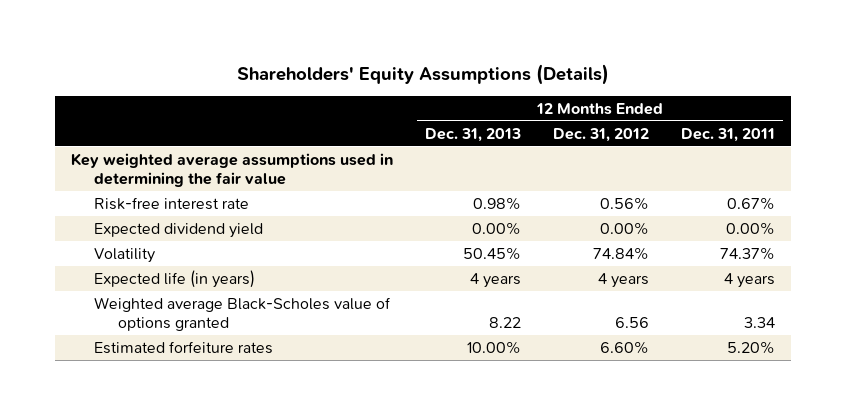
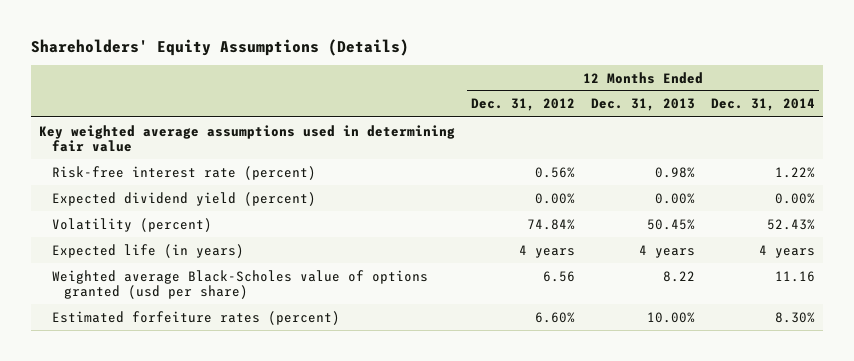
[681,127,776,142] Dec. 31, 2011 -> none
none -> [710,98,815,112] Dec. 31, 2014
[70,152,393,187] Key weighted average assumptions used in determining the fair value -> [39,124,456,153] Key weighted average assumptions used in determining fair value
[94,196,250,210] Risk-free interest rate -> [51,165,316,180] Risk-free interest rate (percent)
[94,222,264,238] Expected dividend yield -> [51,191,316,206] Expected dividend yield (percent)
[94,247,156,263] Volatility -> [51,217,212,232] Volatility (percent)
[94,296,392,331] Weighted average Black-Scholes value of options granted -> [51,269,428,300] Weighted average Black-Scholes value of options granted (usd per share)
[94,340,274,354] Estimated forfeiture rates -> [51,310,340,325] Estimated forfeiture rates (percent)

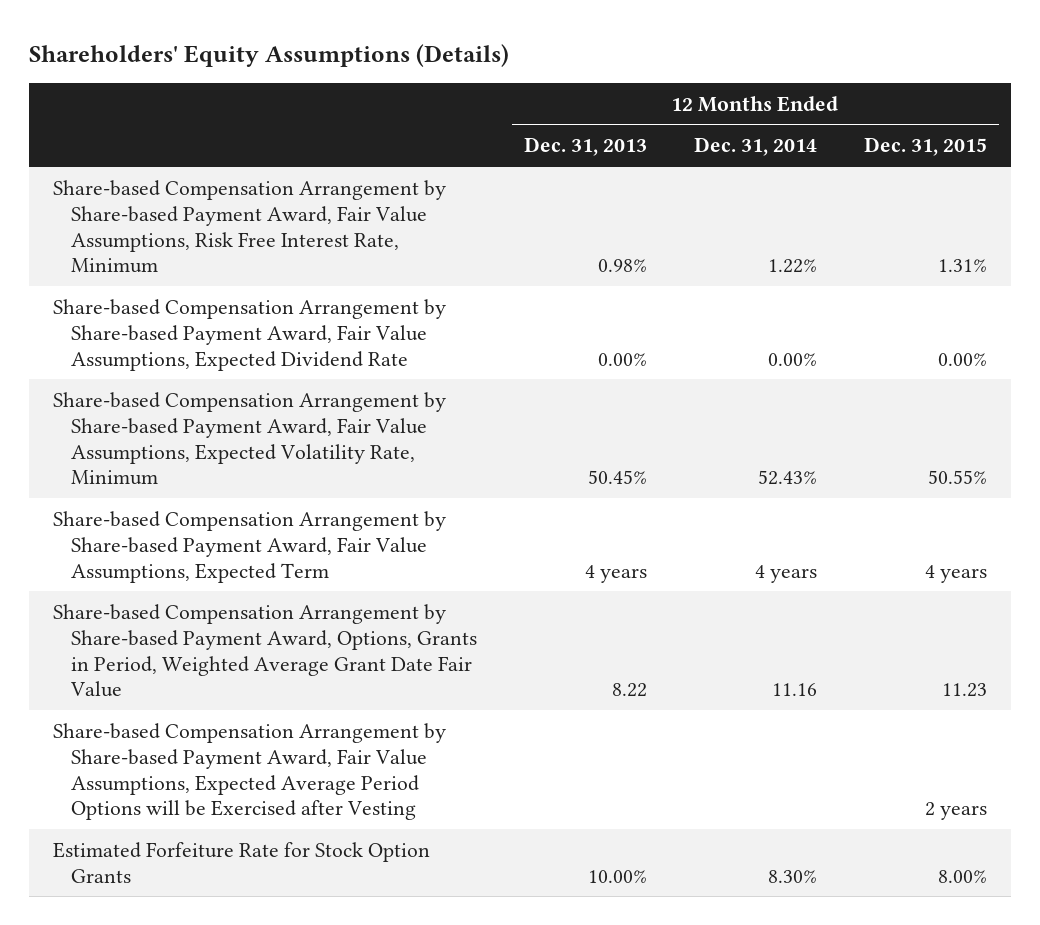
[471,98,576,112] Dec. 31, 2012 -> none
none -> [864,137,988,157] Dec. 31, 2015
[39,124,456,153] Key weighted average assumptions used in determining fair value -> none
[51,165,316,180] Risk-free interest rate (percent) -> [52,179,446,274] Share-based Compensation Arrangement by Share-based Payment Award, Fair Value Assumptions, Risk Free Interest Rate, Minimum
[51,191,316,206] Expected dividend yield (percent) -> [52,298,446,371] Share-based Compensation Arrangement by Share-based Payment Award, Fair Value Assumptions, Expected Dividend Rate
[51,217,212,232] Volatility (percent) -> [52,391,446,486] Share-based Compensation Arrangement by Share-based Payment Award, Fair Value Assumptions, Expected Volatility Rate, Minimum
[51,243,244,258] Expected life (in years) -> [52,510,446,583] Share-based Compensation Arrangement by Share-based Payment Award, Fair Value Assumptions, Expected Term
[51,269,428,300] Weighted average Black-Scholes value of options granted (usd per share) -> [52,603,477,698] Share-based Compensation Arrangement by Share-based Payment Award, Options, Grants in Period, Weighted Average Grant Date Fair Value
none -> [52,722,446,821] Share-based Compensation Arrangement by Share-based Payment Award, Fair Value Assumptions, Expected Average Period Options will be Exercised after Vesting
[51,310,340,325] Estimated forfeiture rates (percent) -> [52,841,430,883] Estimated Forfeiture Rate for Stock Option Grants

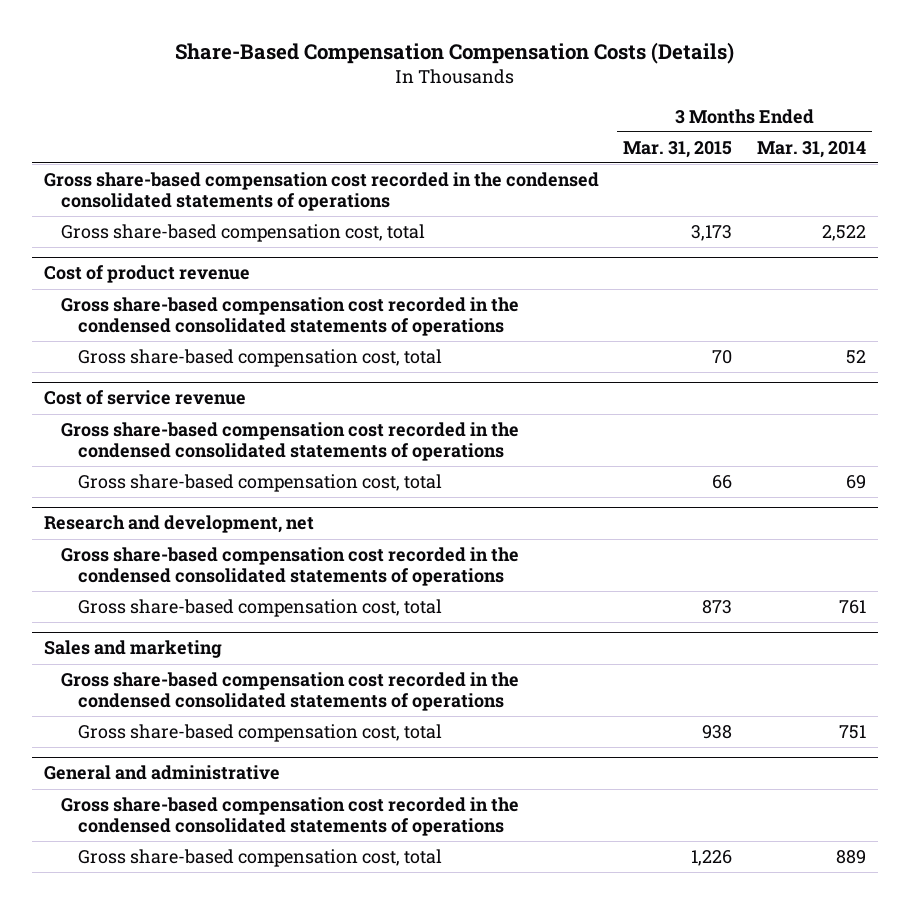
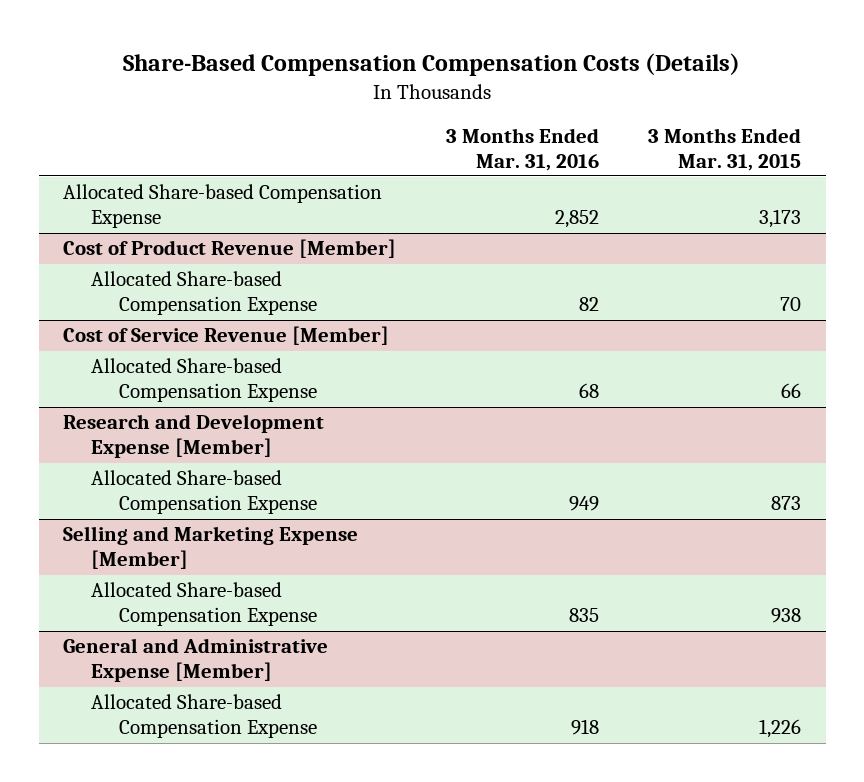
[757,140,867,158] Mar. 31, 2014 -> none
none -> [445,127,599,171] 3 Months Ended Mar. 31, 2016
[43,171,599,211] Gross share-based compensation cost recorded in the condensed consolidated statements of operations -> none
[60,296,519,336] Gross share-based compensation cost recorded in the condensed consolidated statements of operations -> none
[60,421,519,461] Gross share-based compensation cost recorded in the condensed consolidated statements of operations -> none
[60,546,519,586] Gross share-based compensation cost recorded in the condensed consolidated statements of operations -> none
[60,671,519,711] Gross share-based compensation cost recorded in the condensed consolidated statements of operations -> none
[60,796,519,836] Gross share-based compensation cost recorded in the condensed consolidated statements of operations -> none
[60,223,425,242] Gross share-based compensation cost, total -> [63,184,383,229] Allocated Share-based Compensation Expense
[43,265,250,284] Cost of product revenue -> [63,239,397,259] Cost of Product Revenue [Member]
[77,348,442,367] Gross share-based compensation cost, total -> [90,271,317,316] Allocated Share-based Compensation Expense
[43,390,246,406] Cost of service revenue -> [63,326,390,346] Cost of Service Revenue [Member]
[77,473,442,492] Gross share-based compensation cost, total -> [90,358,317,403] Allocated Share-based Compensation Expense
[43,515,314,534] Research and development, net -> [63,414,325,459] Research and Development Expense [Member]
[77,598,442,617] Gross share-based compensation cost, total -> [90,470,317,515] Allocated Share-based Compensation Expense
[43,640,222,659] Sales and marketing -> [63,526,359,570] Selling and Marketing Expense [Member]
[77,723,442,742] Gross share-based compensation cost, total -> [90,582,317,627] Allocated Share-based Compensation Expense
[43,765,280,781] General and administrative -> [63,638,329,683] General and Administrative Expense [Member]
[77,848,442,867] Gross share-based compensation cost, total -> [90,694,317,739] Allocated Share-based Compensation Expense

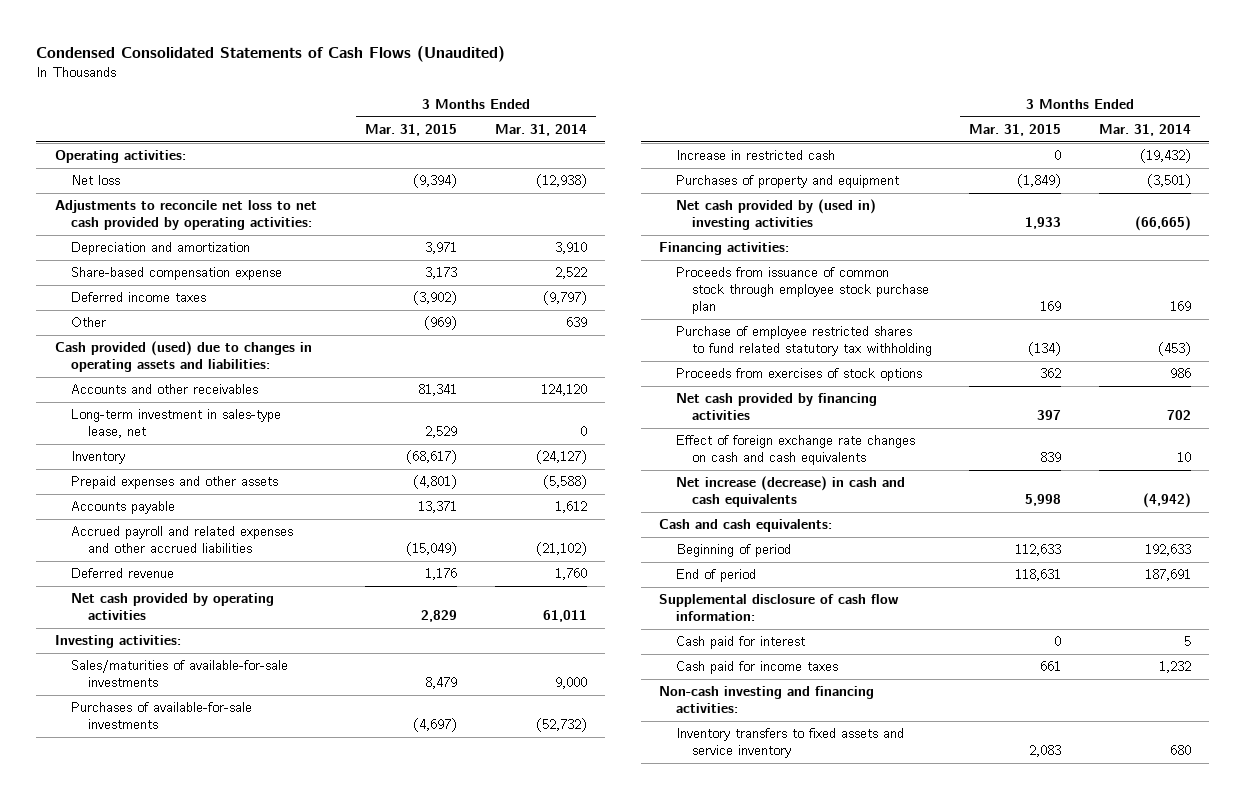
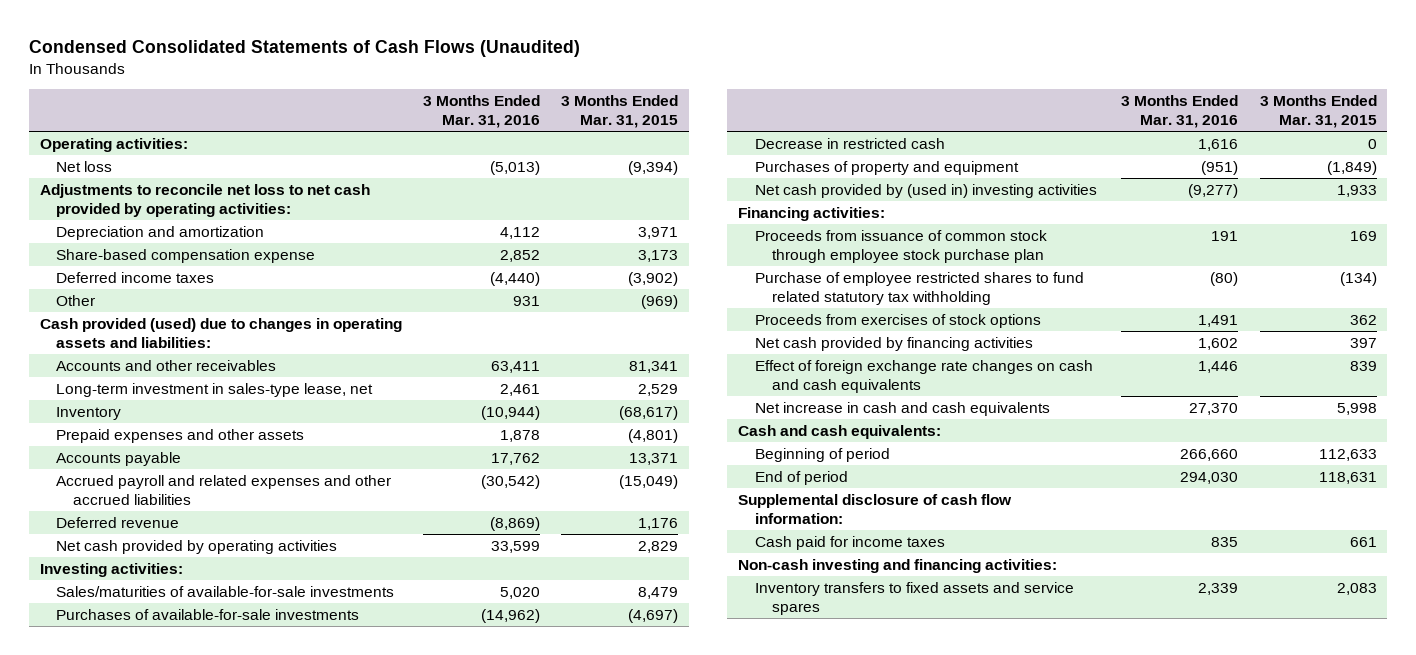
[494,124,587,137] Mar. 31, 2014 -> none
none -> [422,94,540,129] 3 Months Ended Mar. 31, 2016
[675,150,835,161] Increase in restricted cash -> [754,137,945,149] Decrease in restricted cash
[675,476,905,508] Net increase (decrease) in cash and cash equivalents -> [754,401,1050,416] Net increase in cash and cash equivalents
[675,636,805,650] Cash paid for interest -> none
[675,728,904,759] Inventory transfers to fixed assets and service inventory -> [754,581,1074,616] Inventory transfers to fixed assets and service spares

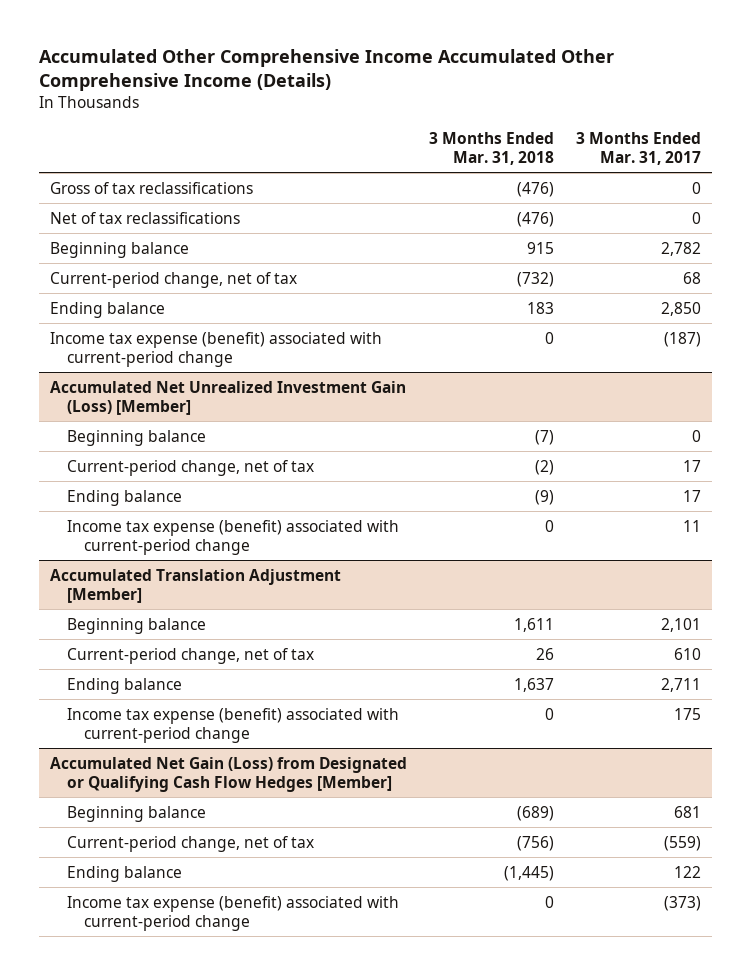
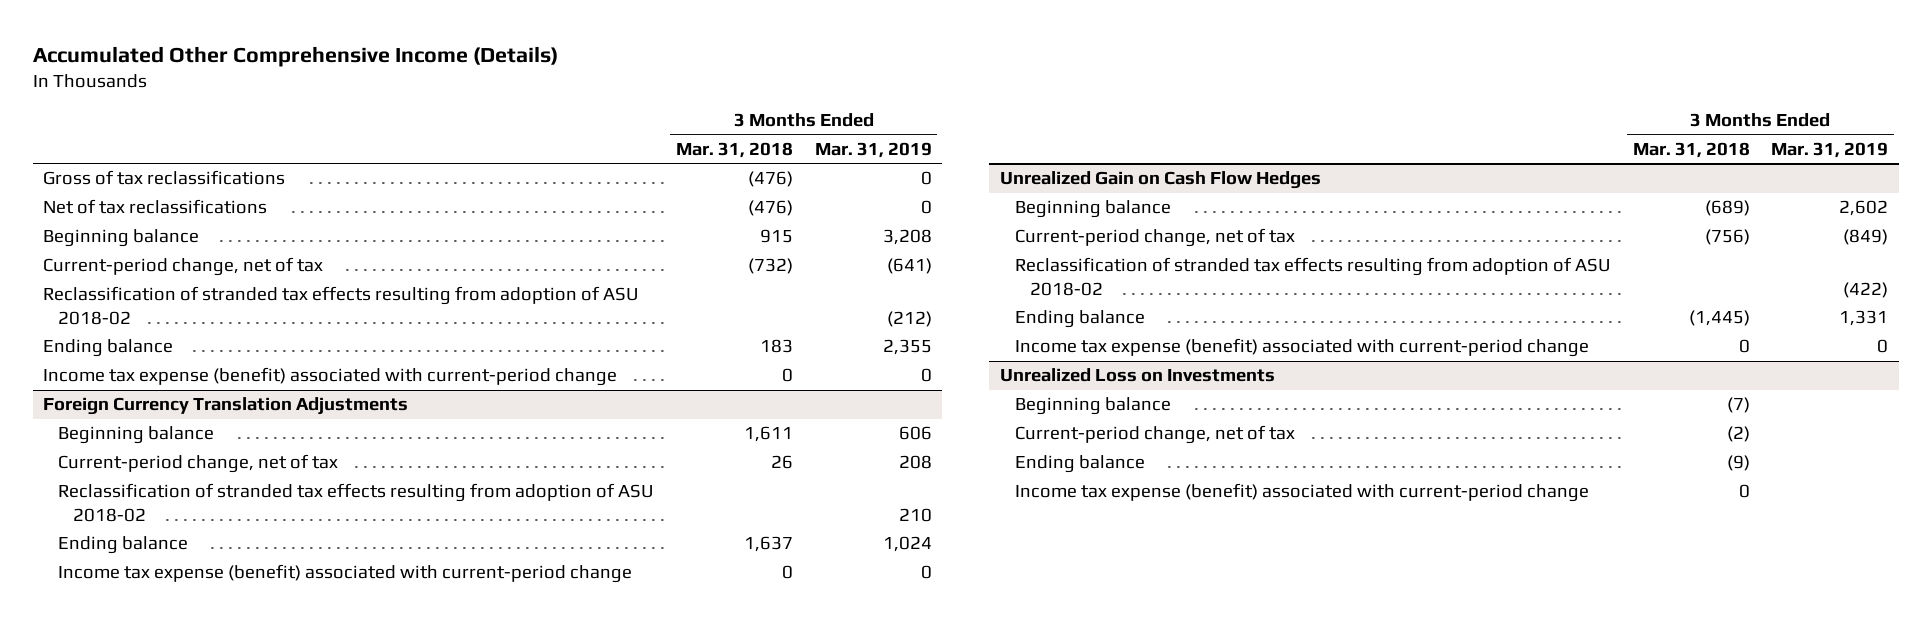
[38,48,614,91] Accumulated Other Comprehensive Income Accumulated Other Comprehensive Income (Details) -> [32,45,558,67] Accumulated Other Comprehensive Income (Details)
[575,132,701,165] 3 Months Ended Mar. 31, 2017 -> none
none -> [814,141,932,158] Mar. 31, 2019
none -> [43,286,640,326] Reclassification of stranded tax effects resulting from adoption of ASU 2018-02
[49,380,406,415] Accumulated Net Unrealized Investment Gain (Loss) [Member] -> none
[66,429,206,446] Beginning balance -> none
[66,459,314,476] Current-period change, net of tax -> none
[66,489,182,506] Ending balance -> none
[66,519,399,555] Income tax expense (benefit) associated with current-period change -> none
[49,568,341,603] Accumulated Translation Adjustment [Member] -> [43,397,409,416] Foreign Currency Translation Adjustments
none -> [58,483,655,523] Reclassification of stranded tax effects resulting from adoption of ASU 2018-02
[49,756,407,792] Accumulated Net Gain (Loss) from Designated or Qualifying Cash Flow Hedges [Member] -> [1000,171,1322,190] Unrealized Gain on Cash Flow Hedges
none -> [1014,257,1611,297] Reclassification of stranded tax effects resulting from adoption of ASU 2018-02
none -> [1000,368,1276,383] Unrealized Loss on Investments
none -> [1014,397,1171,416] Beginning balance
none -> [1014,425,1295,445] Current-period change, net of tax
none -> [1014,455,1145,474] Ending balance
none -> [1014,483,1589,503] Income tax expense (benefit) associated with current-period change

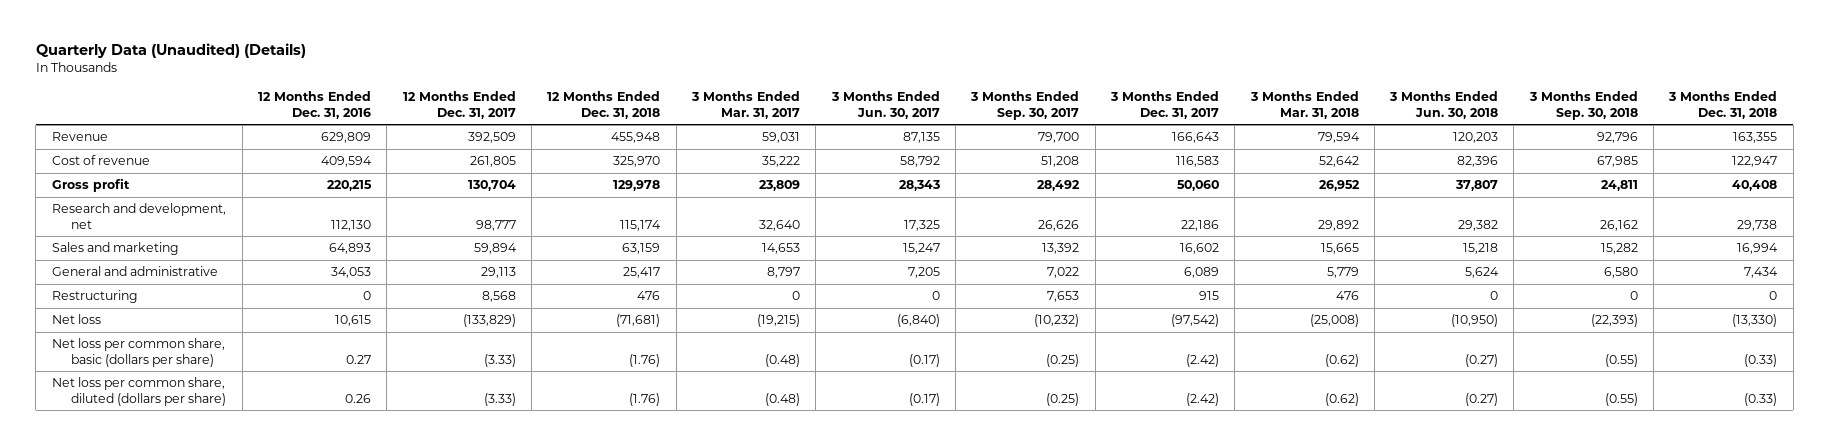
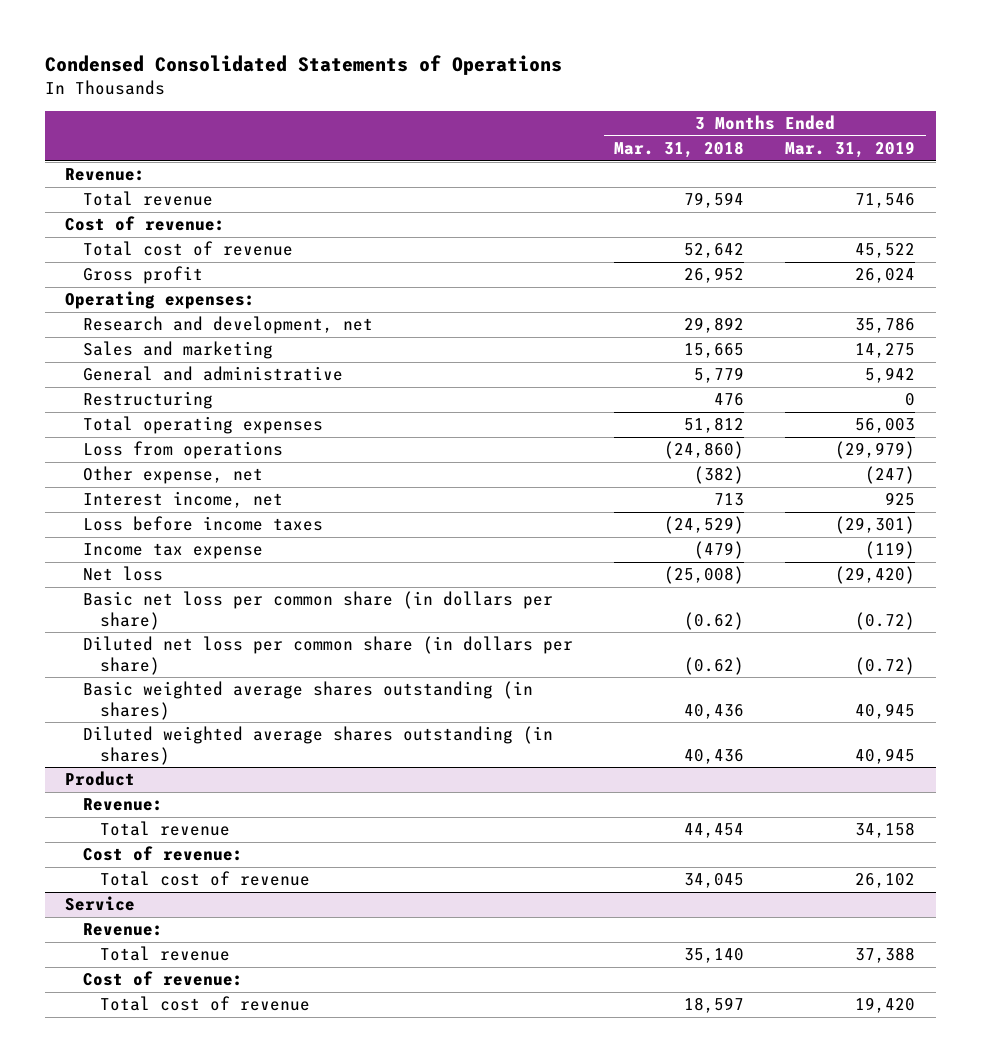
[35,43,306,59] Quarterly Data (Unaudited) (Details) -> [44,54,562,75] Condensed Consolidated Statements of Operations
[258,91,372,119] 12 Months Ended Dec. 31, 2016 -> none
[402,91,516,119] 12 Months Ended Dec. 31, 2017 -> none
[547,91,661,119] 12 Months Ended Dec. 31, 2018 -> none
[690,91,800,119] 3 Months Ended Mar. 31, 2017 -> none
[830,91,940,119] 3 Months Ended Jun. 30, 2017 -> none
[970,91,1080,120] 3 Months Ended Sep. 30, 2017 -> none
[1109,91,1219,119] 3 Months Ended Dec. 31, 2017 -> none
[1389,91,1499,119] 3 Months Ended Jun. 30, 2018 -> none
[1528,91,1638,120] 3 Months Ended Sep. 30, 2018 -> none
[1668,91,1778,119] 3 Months Ended Dec. 31, 2018 -> none
none -> [785,141,916,159] Mar. 31, 2019
none -> [65,168,146,182] Revenue:
[51,132,108,142] Revenue -> [82,191,213,207] Total revenue
none -> [65,216,226,232] Cost of revenue:
[51,155,150,166] Cost of revenue -> [82,241,293,257] Total cost of revenue
none -> [65,291,256,310] Operating expenses:
none -> [82,416,323,435] Total operating expenses
none -> [82,441,283,460] Loss from operations
none -> [82,466,263,485] Other expense, net
none -> [82,491,283,509] Interest income, net
none -> [82,516,323,532] Loss before income taxes
none -> [82,543,263,560] Income tax expense
[51,338,225,367] Net loss per common share, basic (dollars per share) -> [82,591,553,630] Basic net loss per common share (in dollars per share)
[51,377,227,406] Net loss per common share, diluted (dollars per share) -> [82,636,573,675] Diluted net loss per common share (in dollars per share)
none -> [82,681,533,720] Basic weighted average shares outstanding (in shares)
none -> [82,726,553,765] Diluted weighted average shares outstanding (in shares)
none -> [65,771,136,787] Product
none -> [82,798,163,812] Revenue:
none -> [100,821,231,837] Total revenue
none -> [82,846,243,862] Cost of revenue:
none -> [100,871,311,887] Total cost of revenue
none -> [65,896,136,912] Service
none -> [82,923,163,937] Revenue:
none -> [100,946,231,962] Total revenue
none -> [82,971,243,987] Cost of revenue:
none -> [100,996,311,1012] Total cost of revenue

